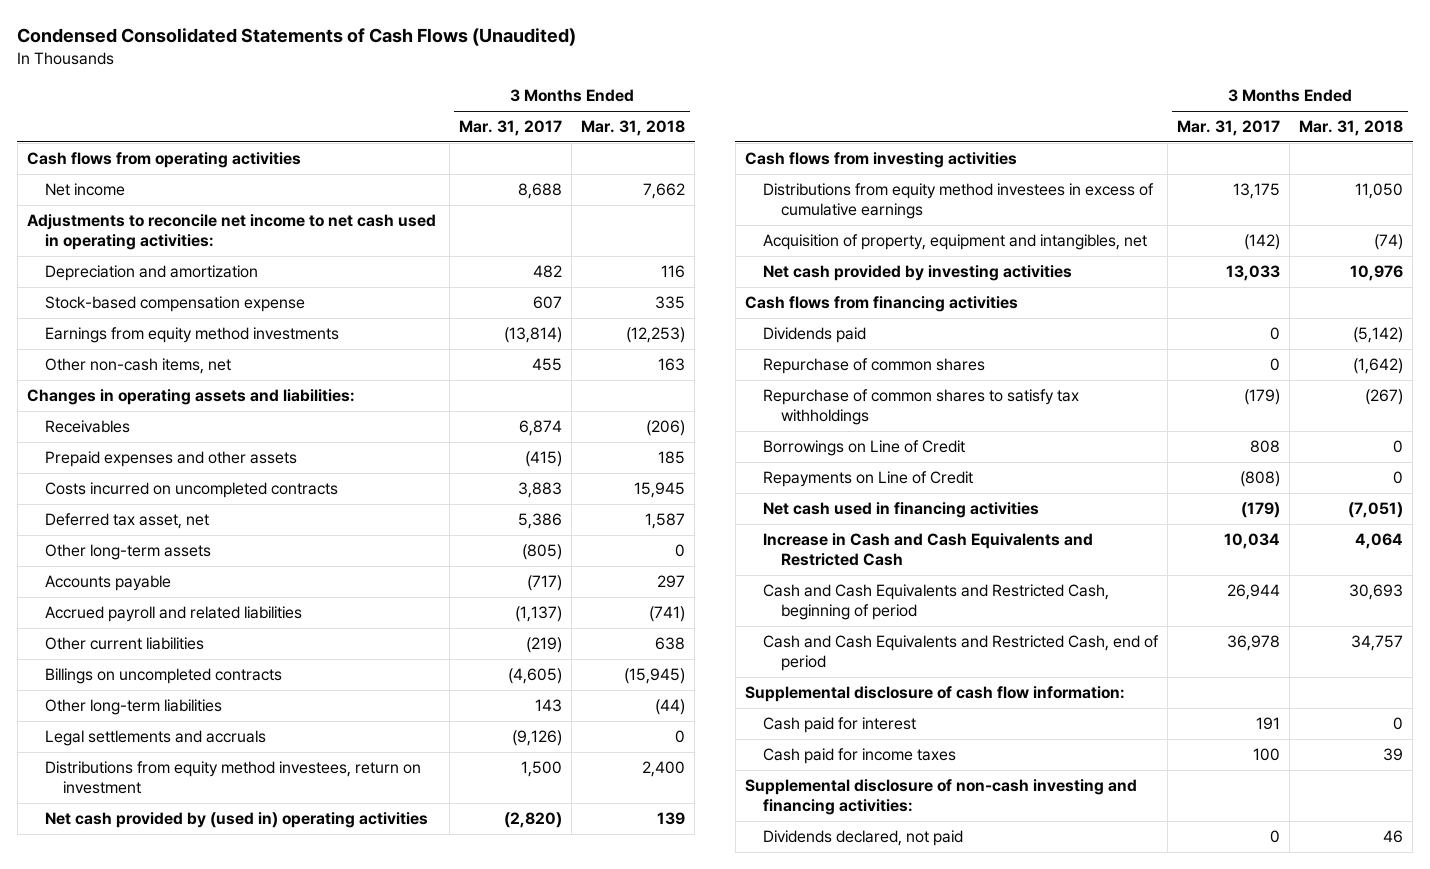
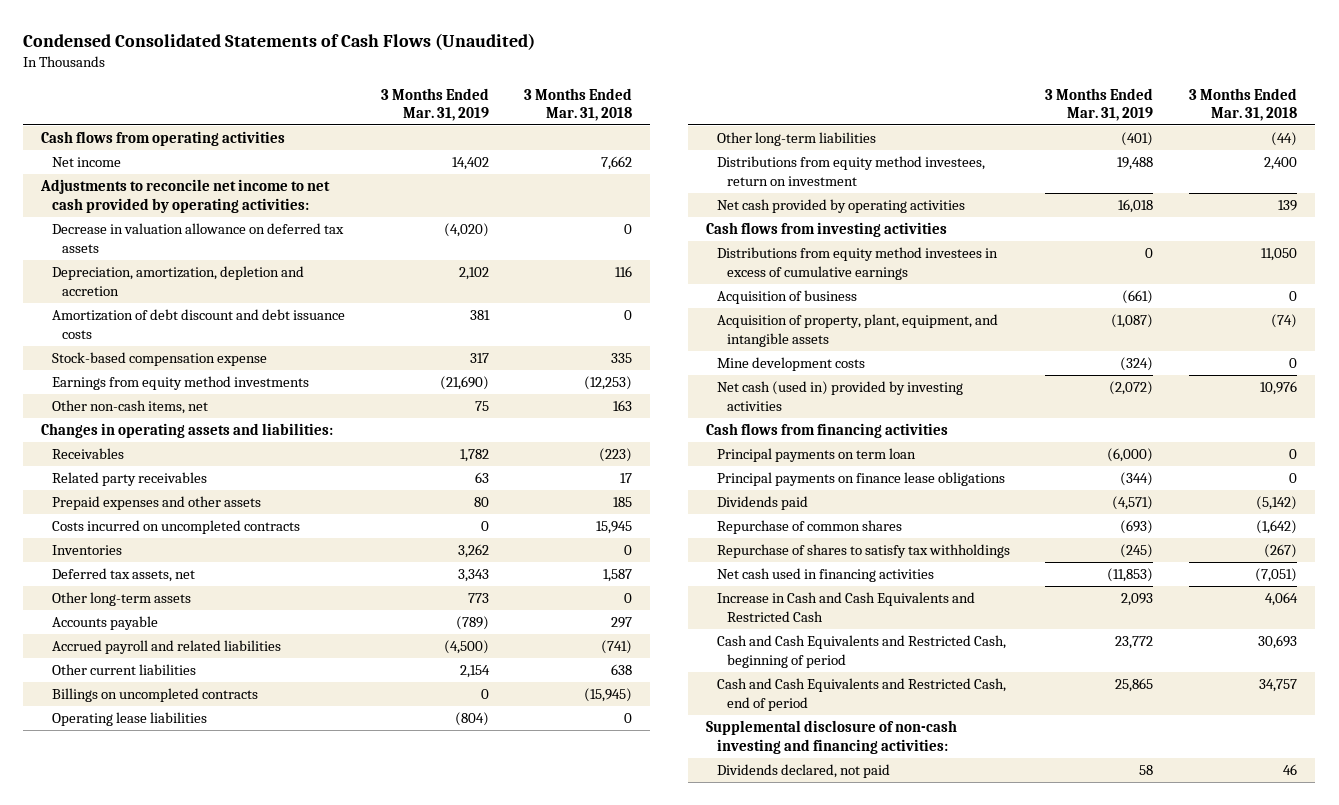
[459,120,563,137] Mar. 31, 2017 -> none
none -> [380,87,489,121] 3 Months Ended Mar. 31, 2019
[26,214,436,251] Adjustments to reconcile net income to net cash used in operating activities: -> [40,179,331,213] Adjustments to reconcile net income to net cash provided by operating activities:
none -> [51,223,344,253] Decrease in valuation allowance on deferred tax assets
[44,265,258,282] Depreciation and amortization -> [51,266,304,296] Depreciation, amortization, depletion and accretion
none -> [51,309,345,339] Amortization of debt discount and debt issuance costs
[646,420,686,437] (206) -> [599,448,633,463] (223)
none -> [51,472,207,487] Related party receivables
none -> [51,545,122,556] Inventories
[44,513,209,530] Deferred tax asset, net -> [51,568,195,583] Deferred tax assets, net
none -> [51,712,207,727] Operating lease liabilities
[44,730,266,747] Legal settlements and accruals -> none
[44,812,428,829] Net cash provided by (used in) operating activities -> [716,199,965,214] Net cash provided by operating activities
none -> [716,290,857,305] Acquisition of business
[763,234,1148,251] Acquisition of property, equipment and intangibles, net -> [716,314,998,347] Acquisition of property, plant, equipment, and intangible assets
none -> [716,357,865,372] Mine development costs
[763,265,1073,282] Net cash provided by investing activities -> [716,381,963,411] Net cash (used in) provided by investing activities
none -> [716,448,916,463] Principal payments on term loan
none -> [716,472,1005,487] Principal payments on finance lease obligations
[763,440,966,457] Borrowings on Line of Credit -> none
[763,471,974,488] Repayments on Line of Credit -> none
[763,389,1080,426] Repurchase of common shares to satisfy tax withholdings -> [716,544,1010,559] Repurchase of shares to satisfy tax withholdings
[744,686,1125,703] Supplemental disclosure of cash flow information: -> none
[763,717,917,734] Cash paid for interest -> none
[763,748,957,765] Cash paid for income taxes -> none

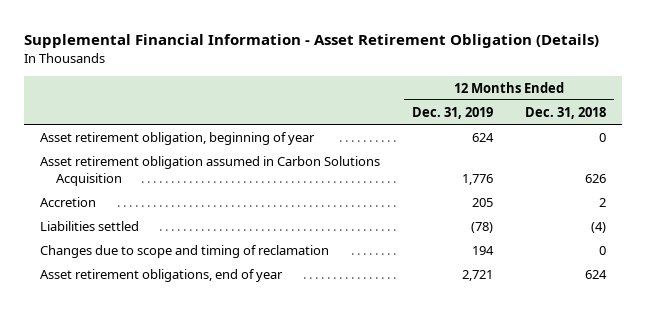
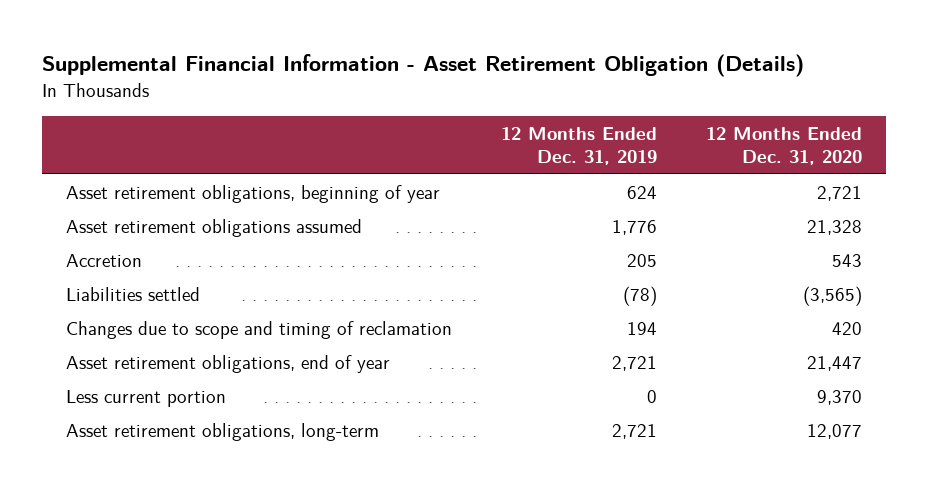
[524,106,606,119] Dec. 31, 2018 -> none
none -> [705,126,862,166] 12 Months Ended Dec. 31, 2020
[40,131,316,145] Asset retirement obligation, beginning of year -> [66,184,441,203] Asset retirement obligations, beginning of year
[40,155,381,186] Asset retirement obligation assumed in Carbon Solutions Acquisition -> [66,218,363,237] Asset retirement obligations assumed
none -> [66,389,227,407] Less current portion
none -> [66,422,380,441] Asset retirement obligations, long-term

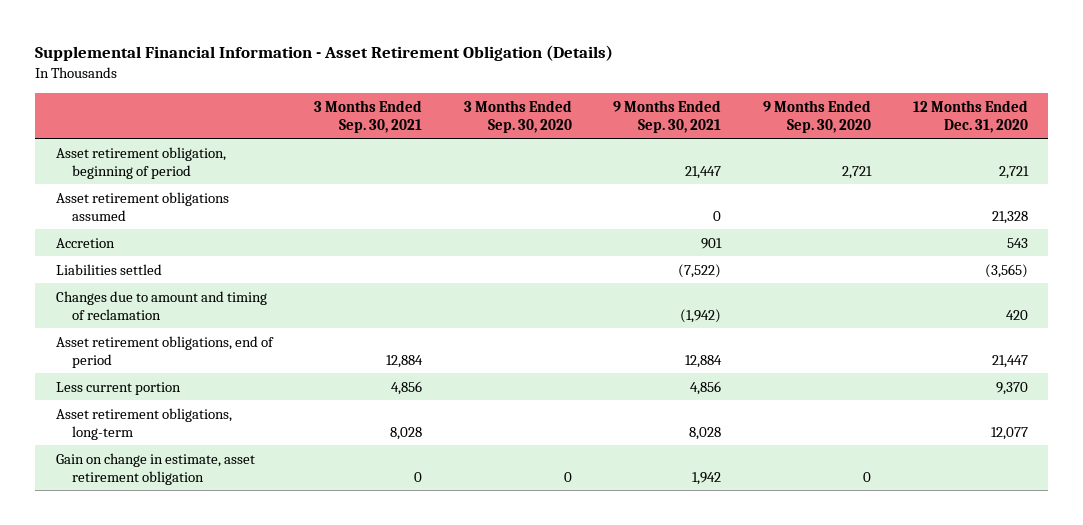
[500,126,657,166] 12 Months Ended Dec. 31, 2019 -> none
none -> [314,100,423,133] 3 Months Ended Sep. 30, 2021
none -> [463,100,572,133] 3 Months Ended Sep. 30, 2020
none -> [613,100,722,133] 9 Months Ended Sep. 30, 2021
none -> [762,100,871,133] 9 Months Ended Sep. 30, 2020
[66,184,441,203] Asset retirement obligations, beginning of year -> [55,146,226,179] Asset retirement obligation, beginning of period
[66,320,453,339] Changes due to scope and timing of reclamation -> [55,290,267,320] Changes due to amount and timing of reclamation
[66,354,391,373] Asset retirement obligations, end of year -> [55,335,274,368] Asset retirement obligations, end of period
none -> [55,452,255,485] Gain on change in estimate, asset retirement obligation

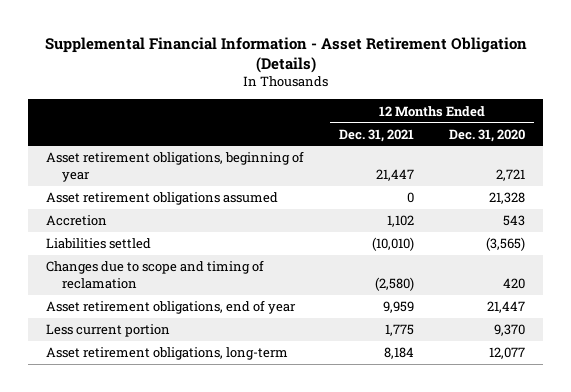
[314,100,423,133] 3 Months Ended Sep. 30, 2021 -> none
[463,100,572,133] 3 Months Ended Sep. 30, 2020 -> none
[613,100,722,133] 9 Months Ended Sep. 30, 2021 -> none
[762,100,871,133] 9 Months Ended Sep. 30, 2020 -> none
none -> [339,128,415,142] Dec. 31, 2021
[55,146,226,179] Asset retirement obligation, beginning of period -> [45,151,304,182] Asset retirement obligations, beginning of year
[55,290,267,320] Changes due to amount and timing of reclamation -> [45,260,264,289] Changes due to scope and timing of reclamation
[55,335,274,368] Asset retirement obligations, end of period -> [45,300,296,315] Asset retirement obligations, end of year
[55,452,255,485] Gain on change in estimate, asset retirement obligation -> none

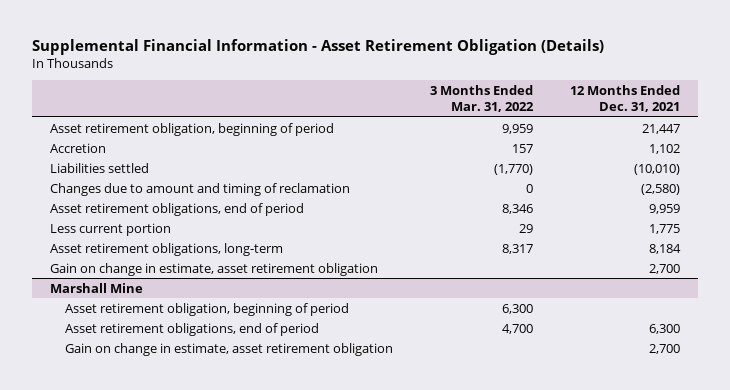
[449,128,526,142] Dec. 31, 2020 -> none
none -> [430,85,535,113] 3 Months Ended Mar. 31, 2022
[45,192,278,206] Asset retirement obligations assumed -> none
[45,151,304,182] Asset retirement obligations, beginning of year -> [50,122,335,136] Asset retirement obligation, beginning of period
[45,260,264,289] Changes due to scope and timing of reclamation -> [50,182,351,196] Changes due to amount and timing of reclamation
[45,300,296,315] Asset retirement obligations, end of year -> [50,202,305,216] Asset retirement obligations, end of period
none -> [50,262,379,276] Gain on change in estimate, asset retirement obligation
none -> [50,282,144,293] Marshall Mine
none -> [65,302,350,316] Asset retirement obligation, beginning of period
none -> [65,322,320,336] Asset retirement obligations, end of period
none -> [65,342,394,356] Gain on change in estimate, asset retirement obligation

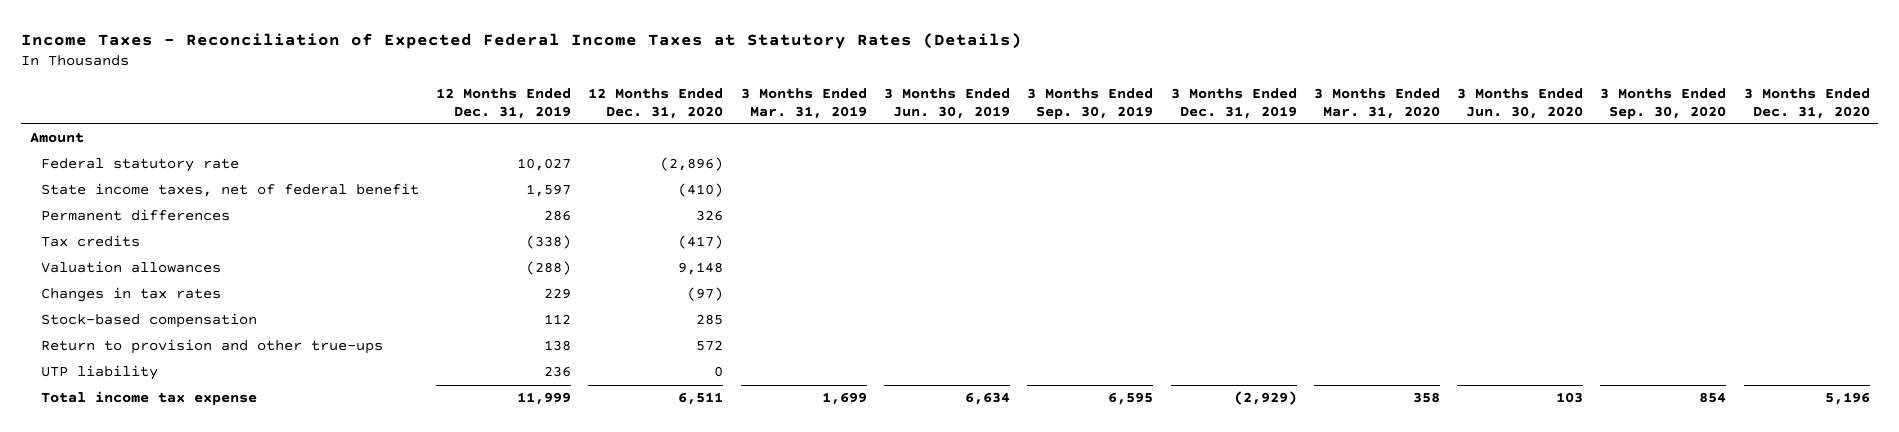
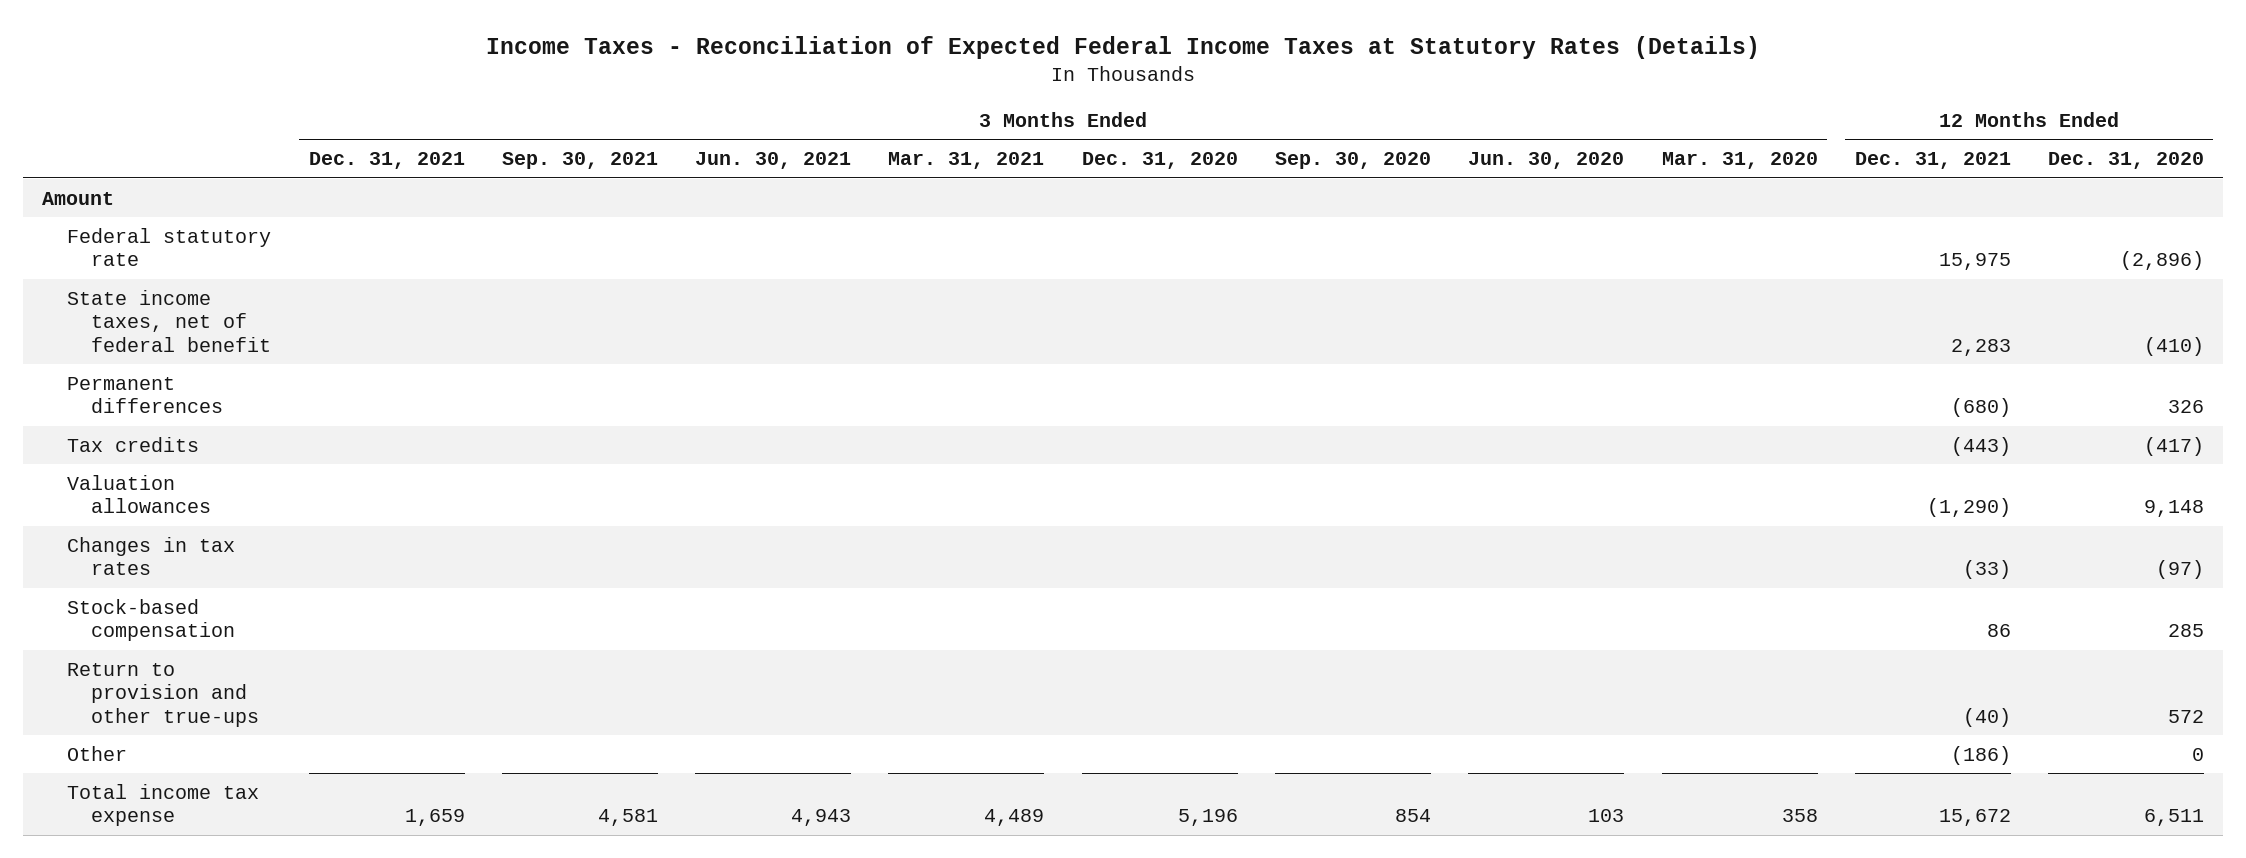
[435,87,571,119] 12 Months Ended Dec. 31, 2019 -> none
[740,87,867,119] 3 Months Ended Mar. 31, 2019 -> none
[883,87,1010,119] 3 Months Ended Jun. 30, 2019 -> none
[1027,87,1154,119] 3 Months Ended Sep. 30, 2019 -> none
[1170,87,1297,119] 3 Months Ended Dec. 31, 2019 -> none
none -> [308,152,465,170] Dec. 31, 2021
none -> [501,152,658,170] Sep. 30, 2021
none -> [695,152,852,170] Jun. 30, 2021
none -> [888,152,1045,170] Mar. 31, 2021
none -> [1854,152,2011,170] Dec. 31, 2021
[40,365,158,381] UTP liability -> none
none -> [66,745,127,761] Other

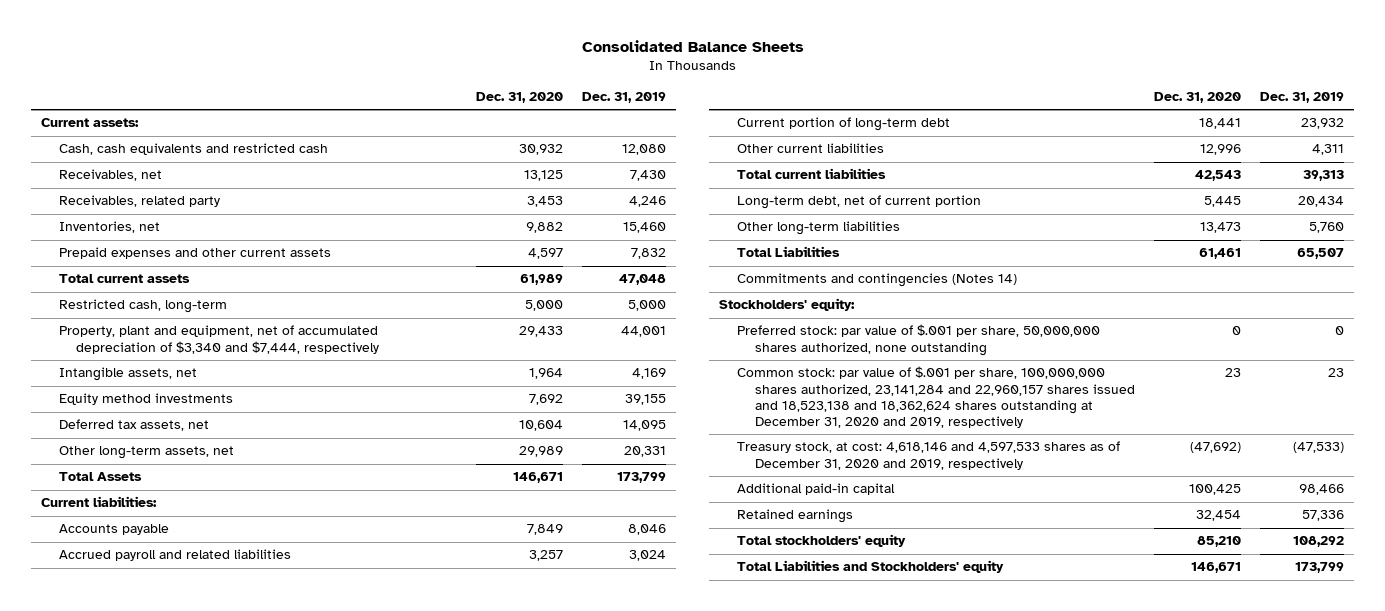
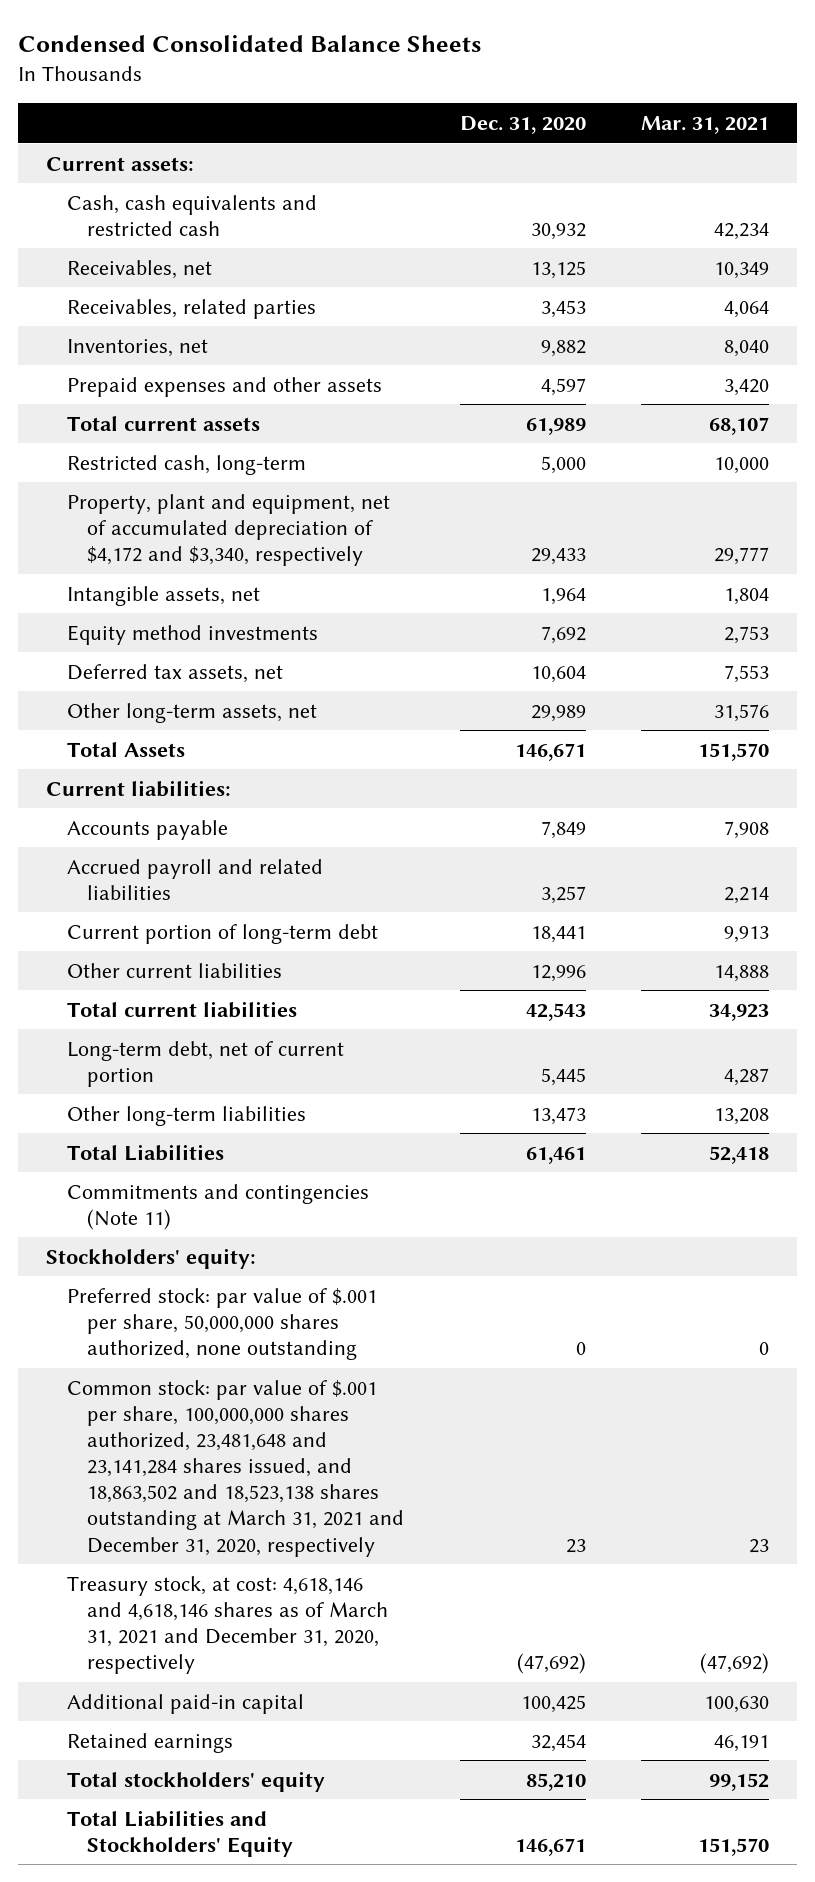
[581,39,804,52] Consolidated Balance Sheets -> [17,34,481,52] Condensed Consolidated Balance Sheets
[582,92,667,104] Dec. 31, 2019 -> none
none -> [641,116,770,135] Mar. 31, 2021
[58,195,220,208] Receivables, related party -> [66,298,316,319] Receivables, related parties
[58,247,331,260] Prepaid expenses and other current assets -> [66,376,382,397] Prepaid expenses and other assets
[58,325,380,354] Property, plant and equipment, net of accumulated depreciation of $3,340 and $7,444, respectively -> [66,493,390,567] Property, plant and equipment, net of accumulated depreciation of $4,172 and $3,340, respectively
[736,273,1017,288] Commitments and contingencies (Notes 14) -> [66,1183,369,1230] Commitments and contingencies (Note 11)
[736,366,1135,428] Common stock: par value of $.001 per share, 100,000,000 shares authorized, 23,141,284 and 22,960,157 shares issued and 18,523,138 and 18,362,624 shares outstanding at December 31, 2020 and 2019, respectively -> [66,1379,405,1557] Common stock: par value of $.001 per share, 100,000,000 shares authorized, 23,481,648 and 23,141,284 shares issued, and 18,863,502 and 18,523,138 shares outstanding at March 31, 2021 and December 31, 2020, respectively
[736,441,1120,470] Treasury stock, at cost: 4,618,146 and 4,597,533 shares as of December 31, 2020 and 2019, respectively -> [66,1575,389,1675] Treasury stock, at cost: 4,618,146 and 4,618,146 shares as of March 31, 2021 and December 31, 2020, respectively
[736,560,1004,574] Total Liabilities and Stockholders' equity -> [66,1809,294,1857] Total Liabilities and Stockholders' Equity

